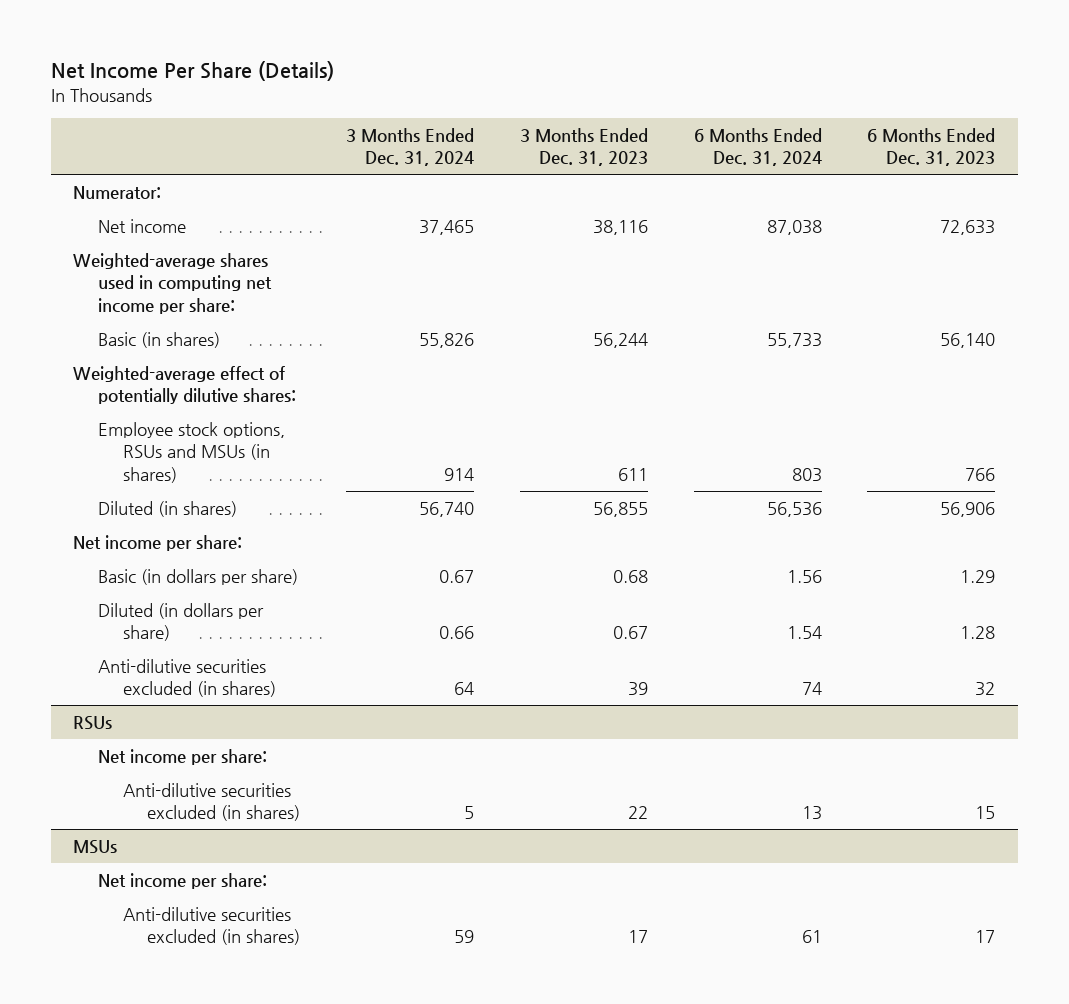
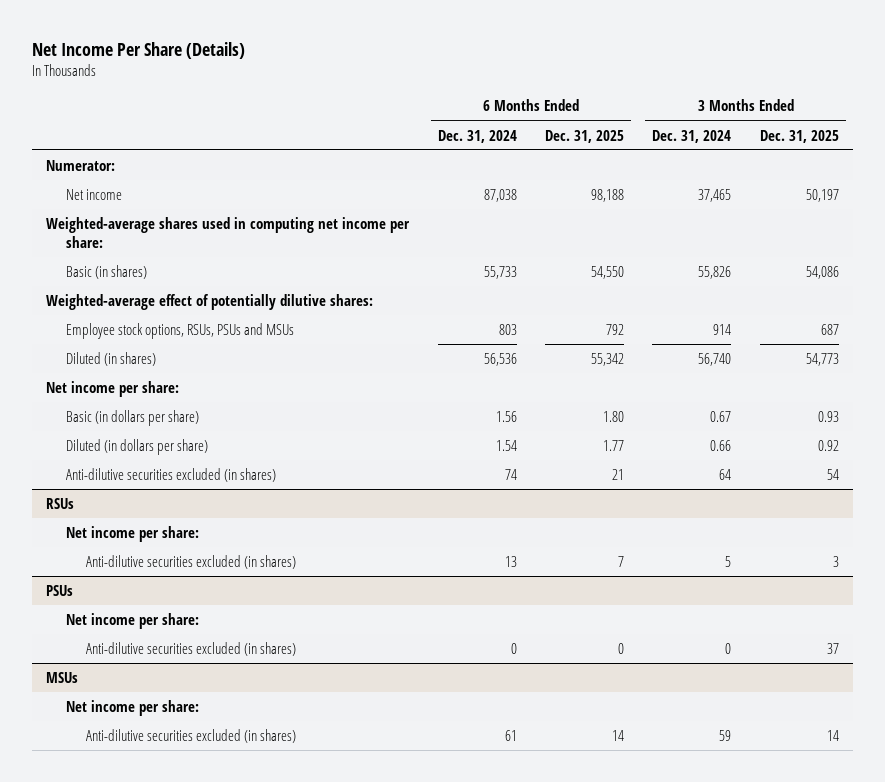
[519,127,648,167] 3 Months Ended Dec. 31, 2023 -> none
[867,127,996,167] 6 Months Ended Dec. 31, 2023 -> none
none -> [545,129,625,143] Dec. 31, 2025
none -> [759,129,839,143] Dec. 31, 2025
[98,421,286,483] Employee stock options, RSUs and MSUs (in shares) -> [66,322,295,339] Employee stock options, RSUs, PSUs and MSUs
none -> [46,584,74,596] PSUs
none -> [66,612,200,629] Net income per share:
none -> [86,641,297,656] Anti-dilutive securities excluded (in shares)

